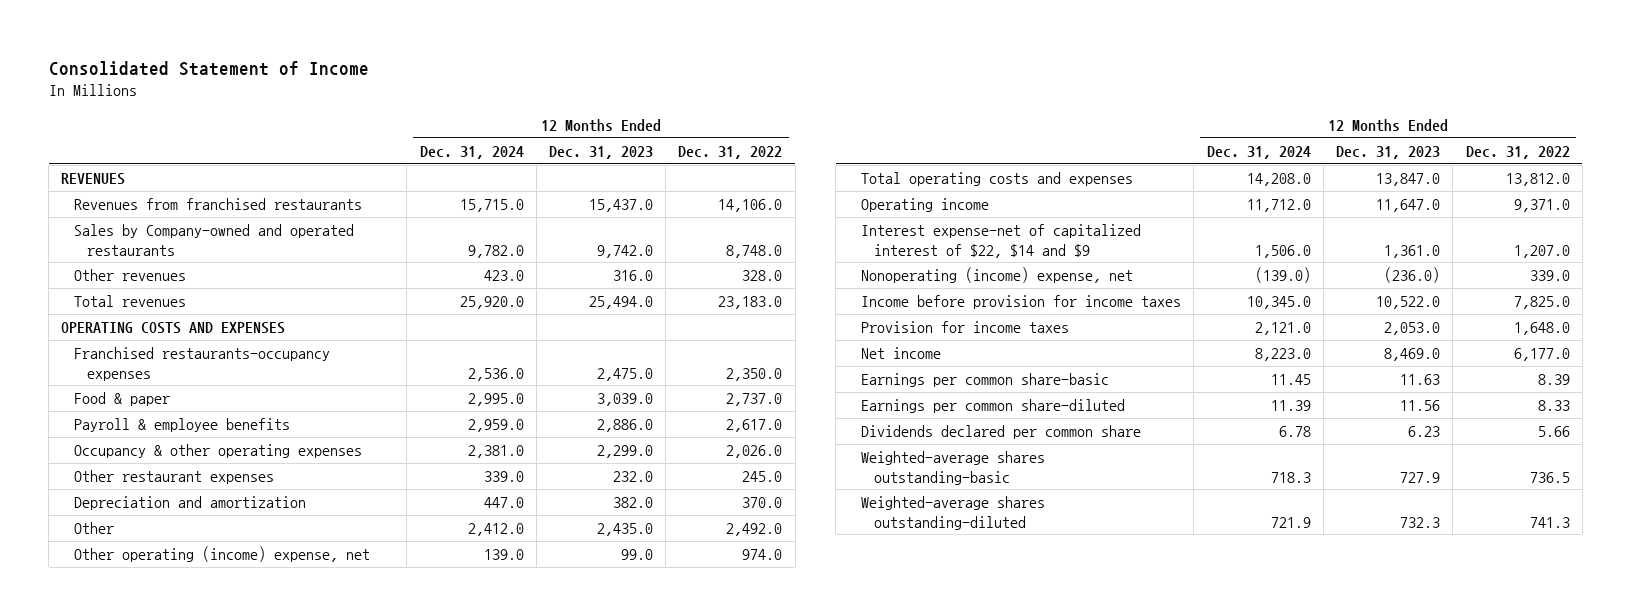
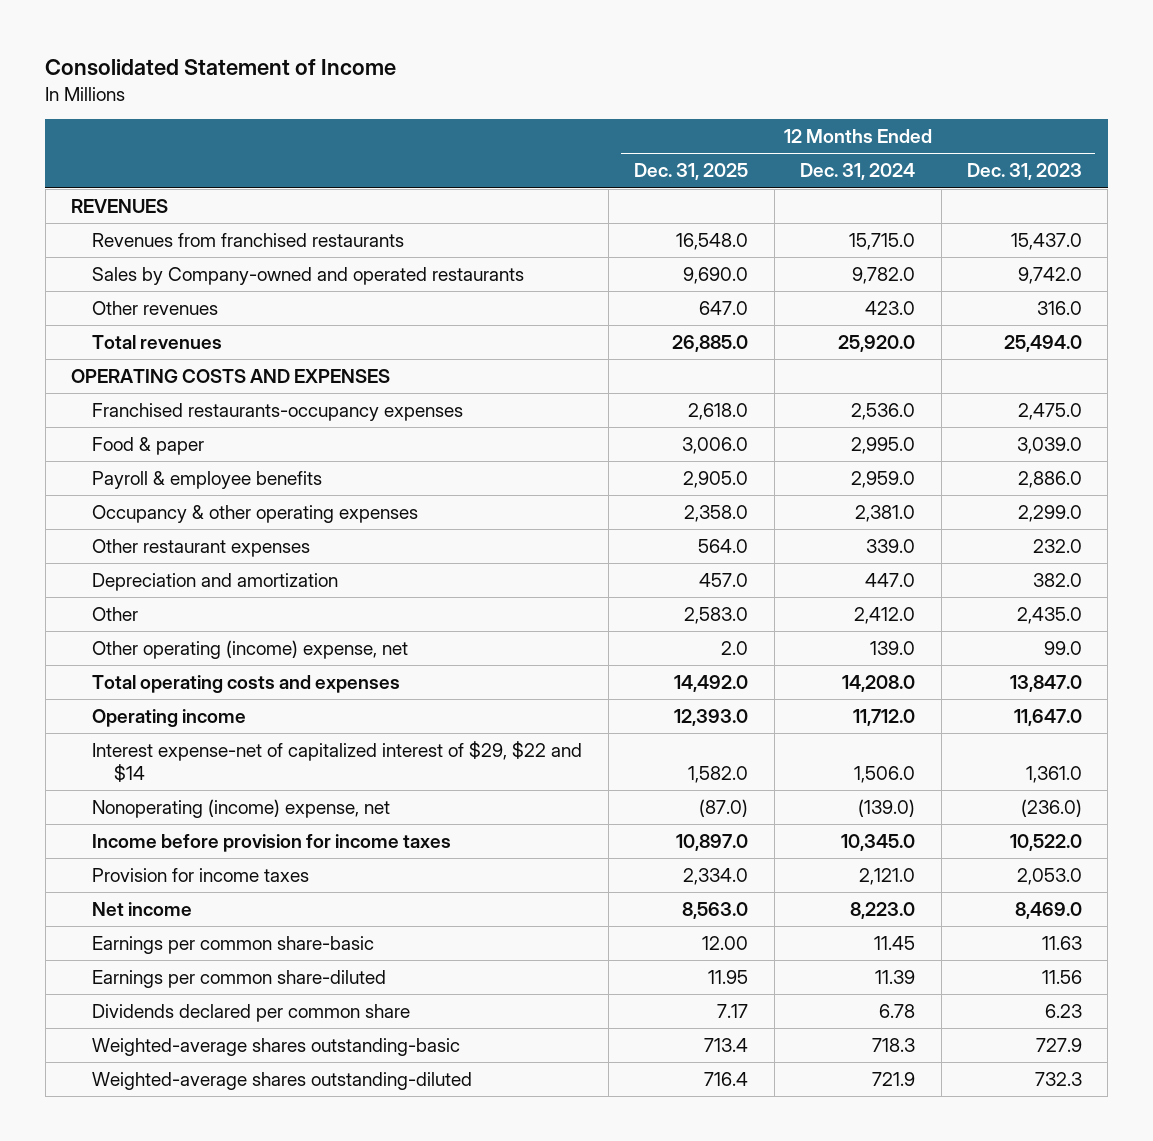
[678,145,783,159] Dec. 31, 2022 -> none
none -> [634,163,749,181] Dec. 31, 2025
[861,224,1142,258] Interest expense-net of capitalized interest of $22, $14 and $9 -> [92,740,583,783] Interest expense-net of capitalized interest of $29, $22 and $14

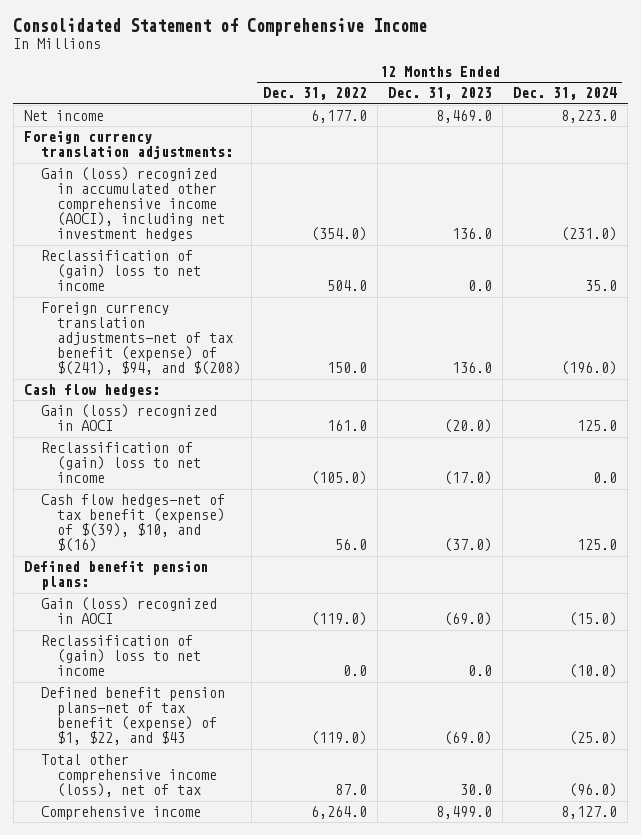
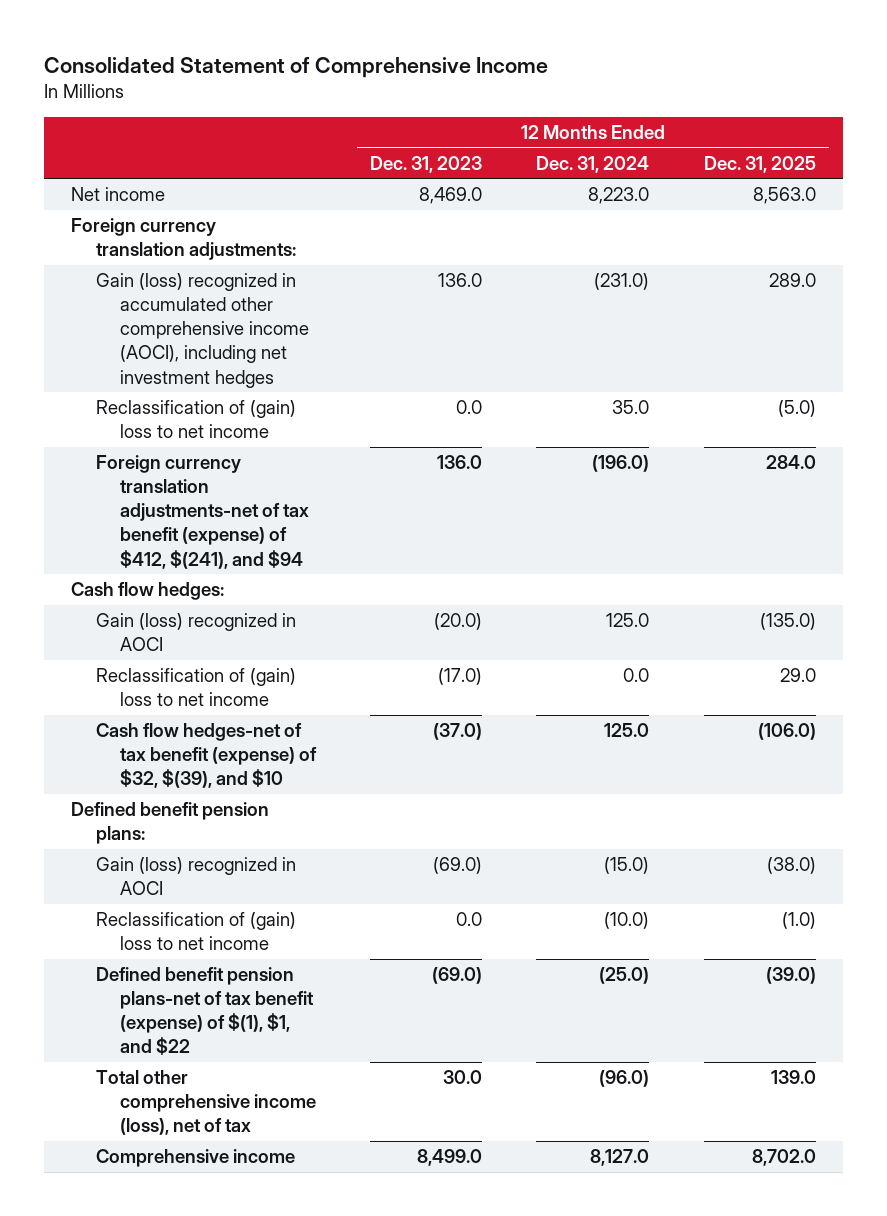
[262,87,367,101] Dec. 31, 2022 -> none
none -> [703,155,816,173] Dec. 31, 2025
[40,302,242,376] Foreign currency translation adjustments-net of tax benefit (expense) of $(241), $94, and $(208) -> [95,455,309,569] Foreign currency translation adjustments-net of tax benefit (expense) of $412, $(241), and $94
[40,494,226,553] Cash flow hedges-net of tax benefit (expense) of $(39), $10, and $(16) -> [95,723,317,789] Cash flow hedges-net of tax benefit (expense) of $32, $(39), and $10
[40,687,225,746] Defined benefit pension plans-net of tax benefit (expense) of $1, $22, and $43 -> [95,967,314,1056] Defined benefit pension plans-net of tax benefit (expense) of $(1), $1, and $22

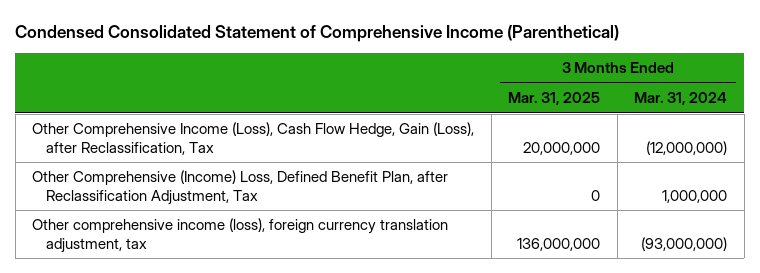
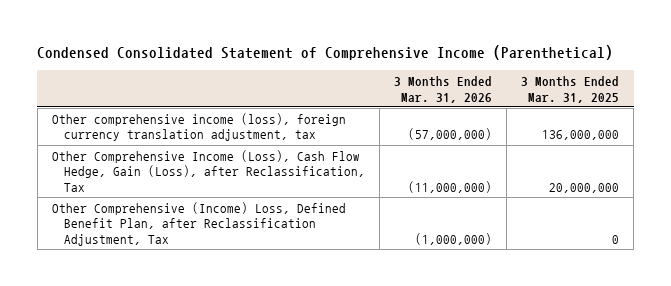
[634,92,728,106] Mar. 31, 2024 -> none
none -> [394,76,493,103] 3 Months Ended Mar. 31, 2026
[32,218,449,253] Other comprehensive income (loss), foreign currency translation adjustment, tax -> [51,112,346,142] Other comprehensive income (loss), foreign currency translation adjustment, tax

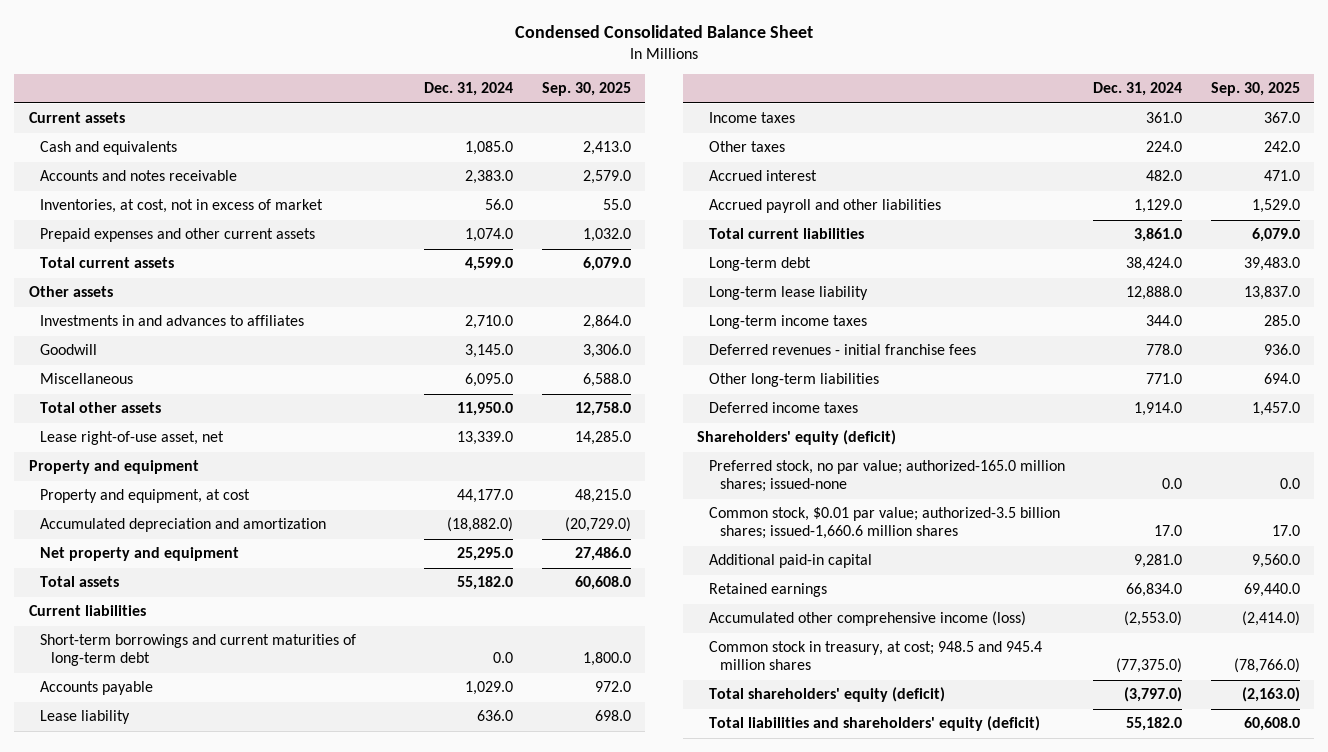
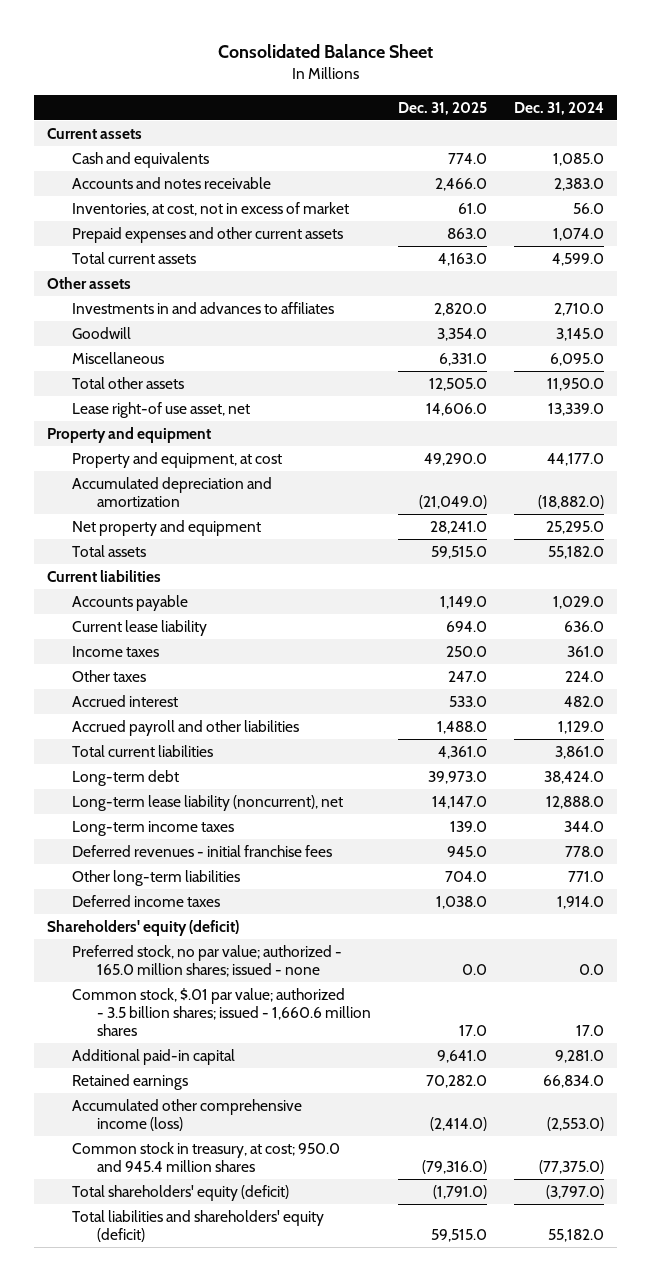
[515,25,814,39] Condensed Consolidated Balance Sheet -> [217,44,433,59] Consolidated Balance Sheet
[541,82,631,97] Sep. 30, 2025 -> none
none -> [397,101,487,115] Dec. 31, 2025
[39,431,224,446] Lease right-of-use asset, net -> [72,402,251,419] Lease right-of use asset, net
[39,634,356,667] Short-term borrowings and current maturities of long-term debt -> none
[39,710,130,725] Lease liability -> [72,620,208,637] Current lease liability
[708,286,868,301] Long-term lease liability -> [72,795,344,812] Long-term lease liability (noncurrent), net
[708,460,1065,493] Preferred stock, no par value; authorized-165.0 million shares; issued-none -> [72,945,343,978] Preferred stock, no par value; authorized - 165.0 million shares; issued - none
[708,507,1060,540] Common stock, $0.01 par value; authorized-3.5 billion shares; issued-1,660.6 million shares -> [72,988,371,1037] Common stock, $.01 par value; authorized - 3.5 billion shares; issued - 1,660.6 million shares
[708,641,1042,671] Common stock in treasury, at cost; 948.5 and 945.4 million shares -> [72,1142,341,1173] Common stock in treasury, at cost; 950.0 and 945.4 million shares

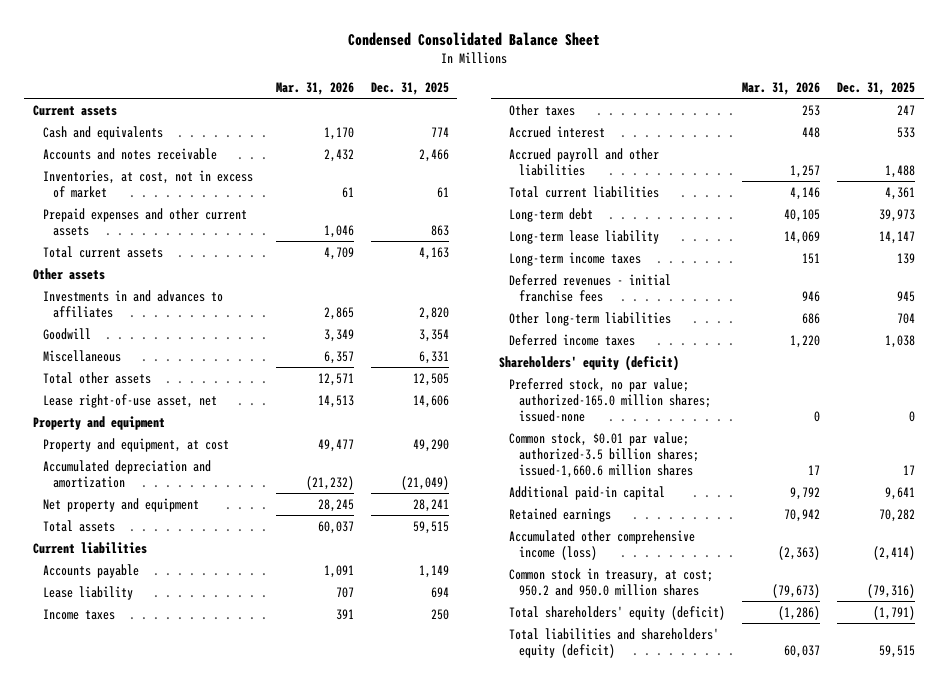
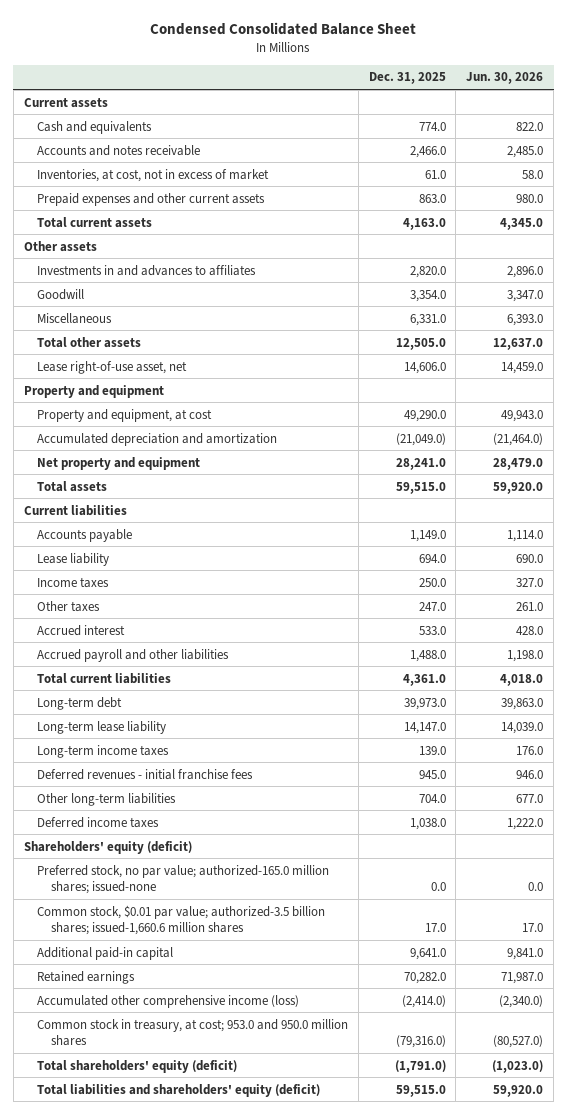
[275,81,354,95] Mar. 31, 2026 -> none
none -> [466,72,544,85] Jun. 30, 2026
[430,126,449,137] 774 -> [418,121,446,131] 774.0
[418,148,449,162] 2,466 -> [409,145,446,158] 2,466.0
[436,186,449,198] 61 -> [424,169,446,179] 61.0
[430,224,449,236] 863 -> [418,193,446,203] 863.0
[418,246,449,260] 4,163 -> [402,217,446,230] 4,163.0
[418,306,449,320] 2,820 -> [409,265,446,278] 2,820.0
[418,328,449,342] 3,354 -> [409,289,446,302] 3,354.0
[418,350,449,364] 6,331 -> [409,313,446,326] 6,331.0
[412,372,449,386] 12,505 -> [395,337,446,350] 12,505.0
[412,394,449,408] 14,606 -> [403,361,446,374] 14,606.0
[412,438,449,452] 49,290 -> [403,409,446,422] 49,290.0
[400,475,449,490] (21,049) -> [395,432,446,446] (21,049.0)
[412,498,449,512] 28,241 -> [395,457,446,470] 28,241.0
[412,520,449,534] 59,515 -> [395,481,446,494] 59,515.0
[418,564,449,578] 1,149 -> [409,529,446,542] 1,149.0
[430,586,449,598] 694 -> [418,553,446,563] 694.0
[430,608,449,620] 250 -> [418,577,446,587] 250.0
[897,104,916,115] 247 -> [418,601,446,611] 247.0
[897,126,916,138] 533 -> [418,625,446,635] 533.0
[885,164,916,178] 1,488 -> [409,649,446,662] 1,488.0
[885,186,916,200] 4,361 -> [402,673,446,686] 4,361.0
[879,208,916,222] 39,973 -> [403,697,446,710] 39,973.0
[879,230,916,244] 14,147 -> [403,721,446,734] 14,147.0
[897,252,916,264] 139 -> [418,745,446,755] 139.0
[897,290,916,302] 945 -> [418,769,446,779] 945.0
[897,312,916,324] 704 -> [418,793,446,803] 704.0
[885,334,916,348] 1,038 -> [409,817,446,830] 1,038.0
[909,410,916,422] 0 -> [430,882,446,892] 0.0
[903,464,916,475] 17 -> [424,923,446,933] 17.0
[885,486,916,500] 9,641 -> [409,947,446,960] 9,641.0
[879,508,916,522] 70,282 -> [403,971,446,984] 70,282.0
[873,545,916,560] (2,414) -> [401,994,446,1008] (2,414.0)
[509,567,714,596] Common stock in treasury, at cost; 950.2 and 950.0 million shares -> [37,1018,349,1047] Common stock in treasury, at cost; 953.0 and 950.0 million shares
[867,583,916,598] (79,316) -> [395,1035,446,1049] (79,316.0)
[873,605,916,620] (1,791) -> [394,1059,446,1073] (1,791.0)
[879,644,916,658] 59,515 -> [395,1084,446,1097] 59,515.0

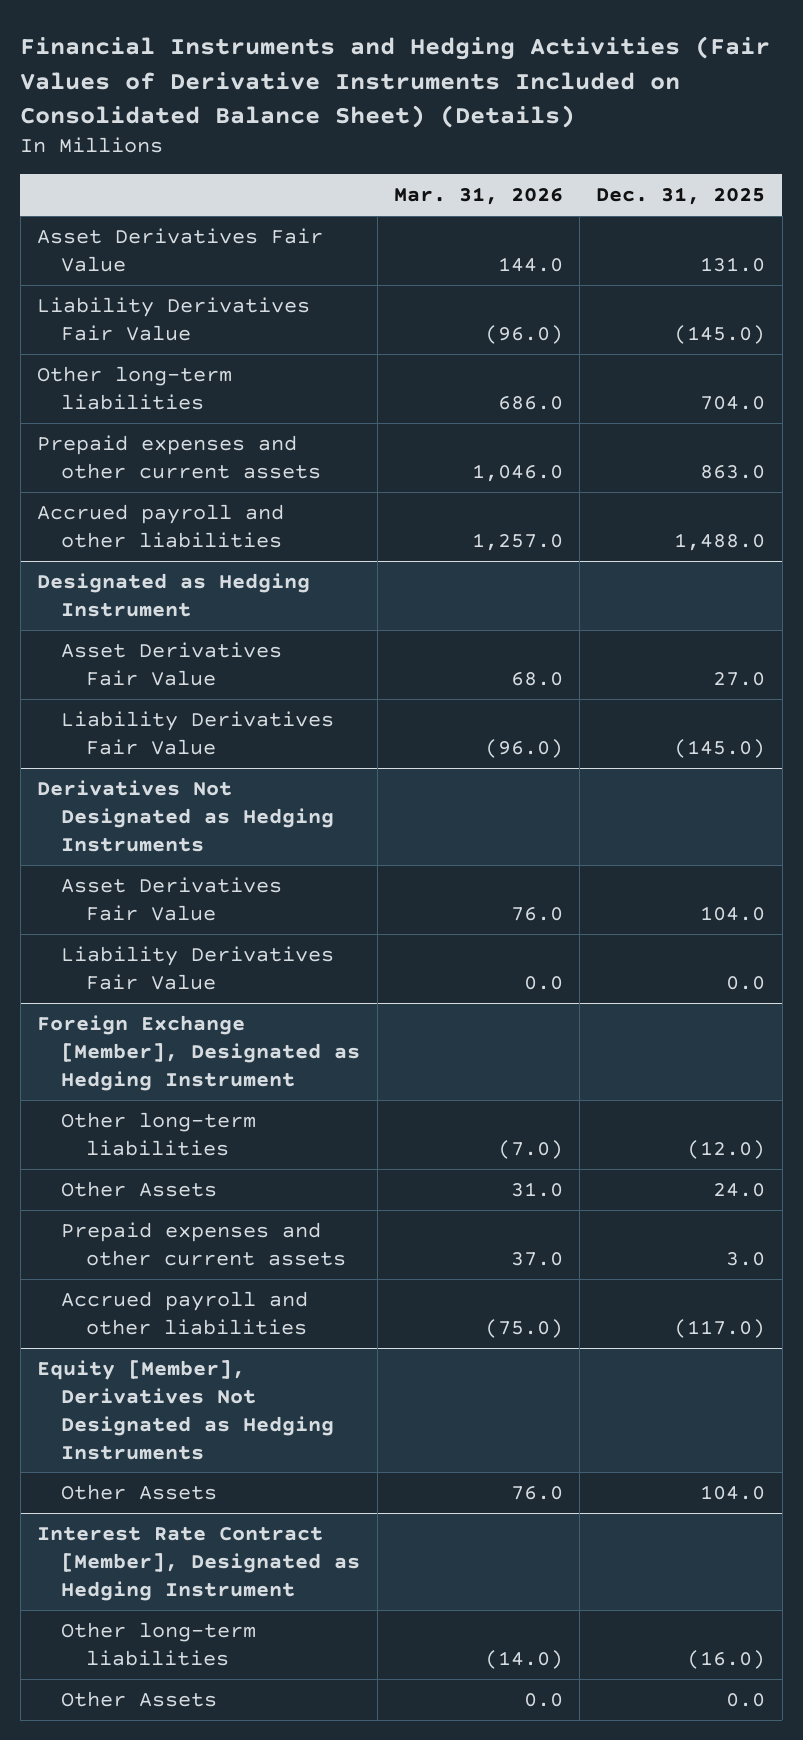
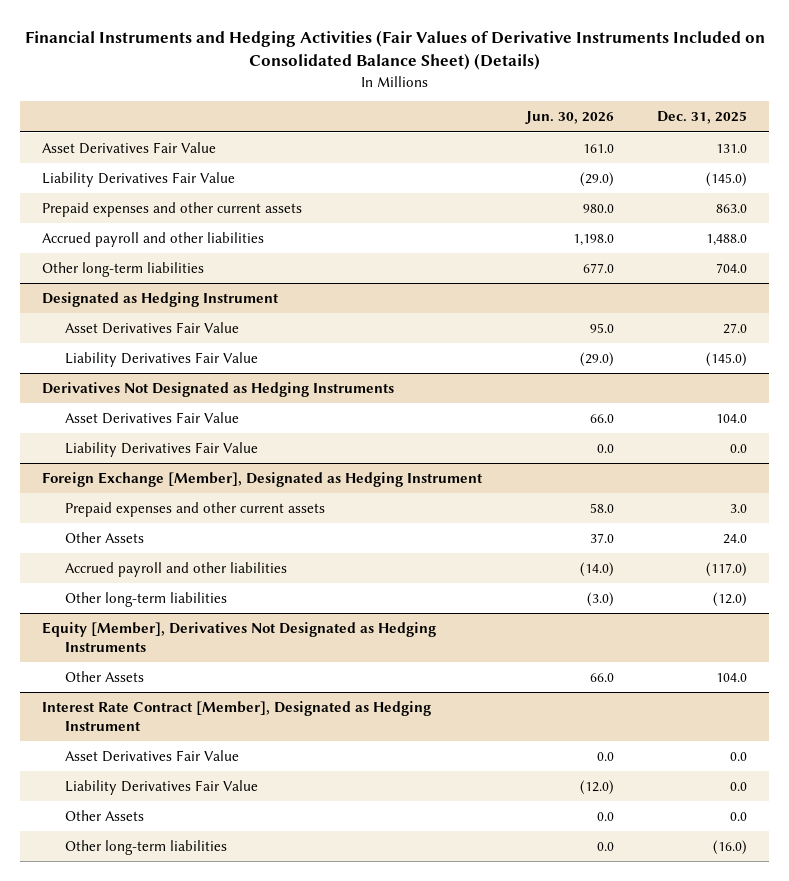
[393,187,563,206] Mar. 31, 2026 -> none
none -> [524,111,614,125] Jun. 30, 2026
[37,365,233,410] Other long-term liabilities -> [41,261,204,277] Other long-term liabilities
[61,1180,218,1197] Other Assets -> [64,531,144,543] Other Assets
[61,1111,257,1156] Other long-term liabilities -> [64,591,227,607] Other long-term liabilities
none -> [64,749,239,762] Asset Derivatives Fair Value
none -> [64,779,258,795] Liability Derivatives Fair Value
[61,1621,257,1666] Other long-term liabilities -> [64,839,227,855] Other long-term liabilities

